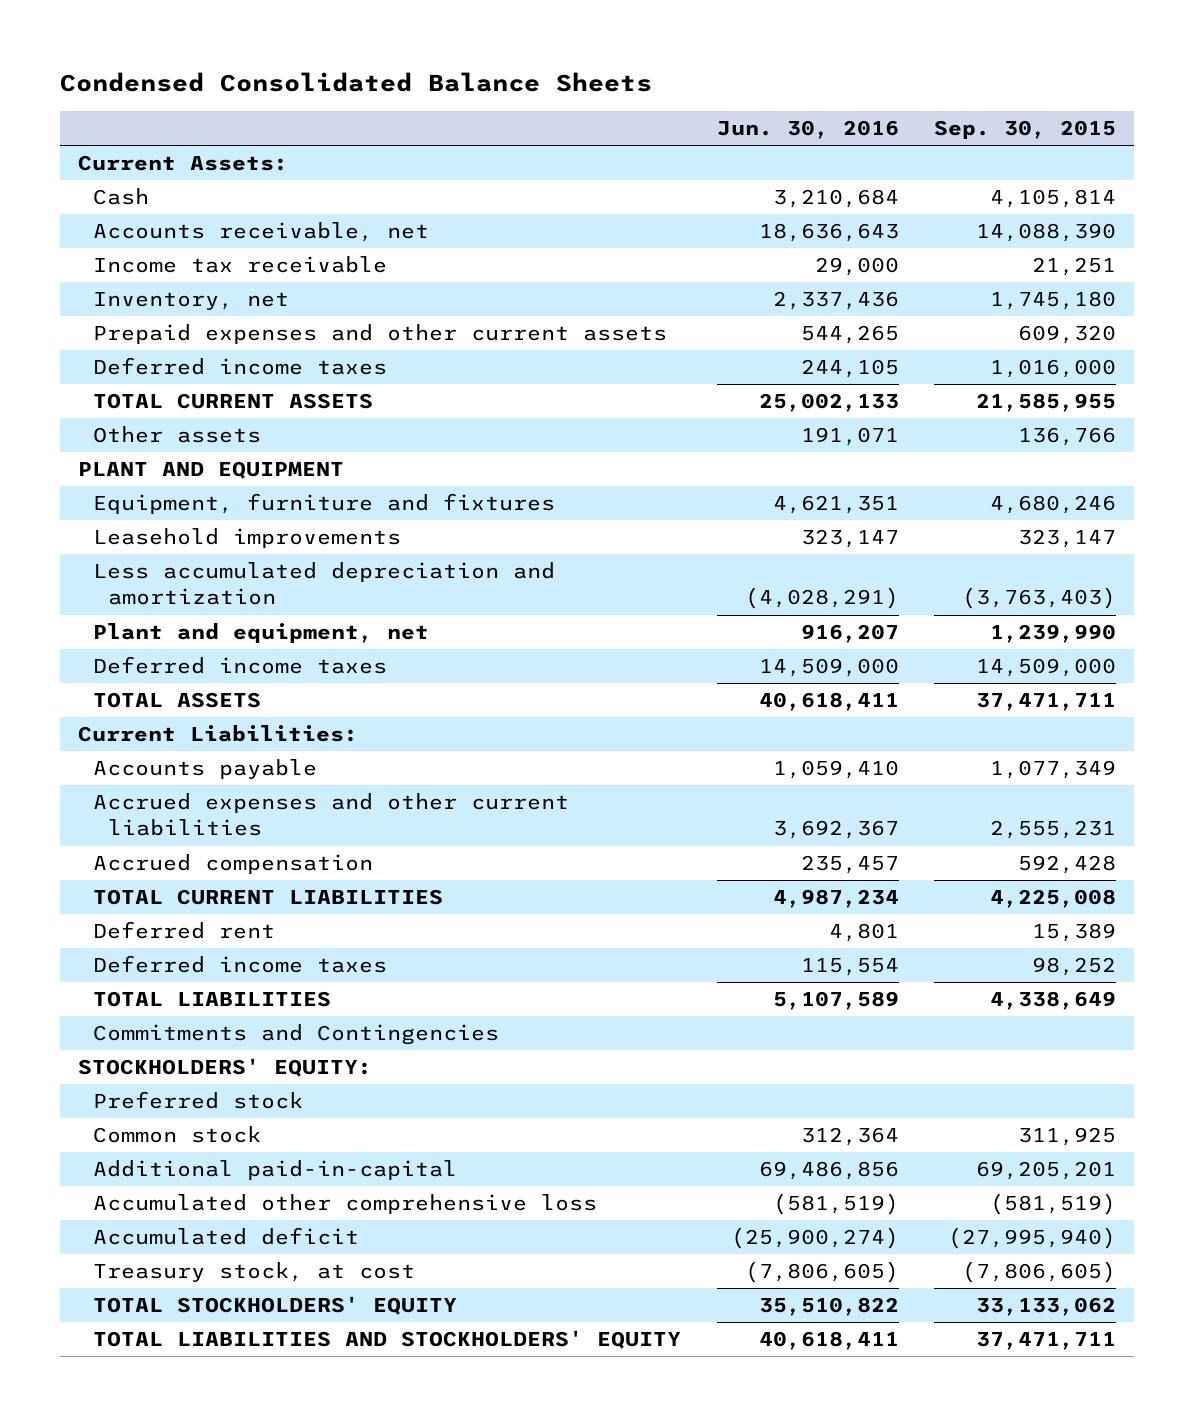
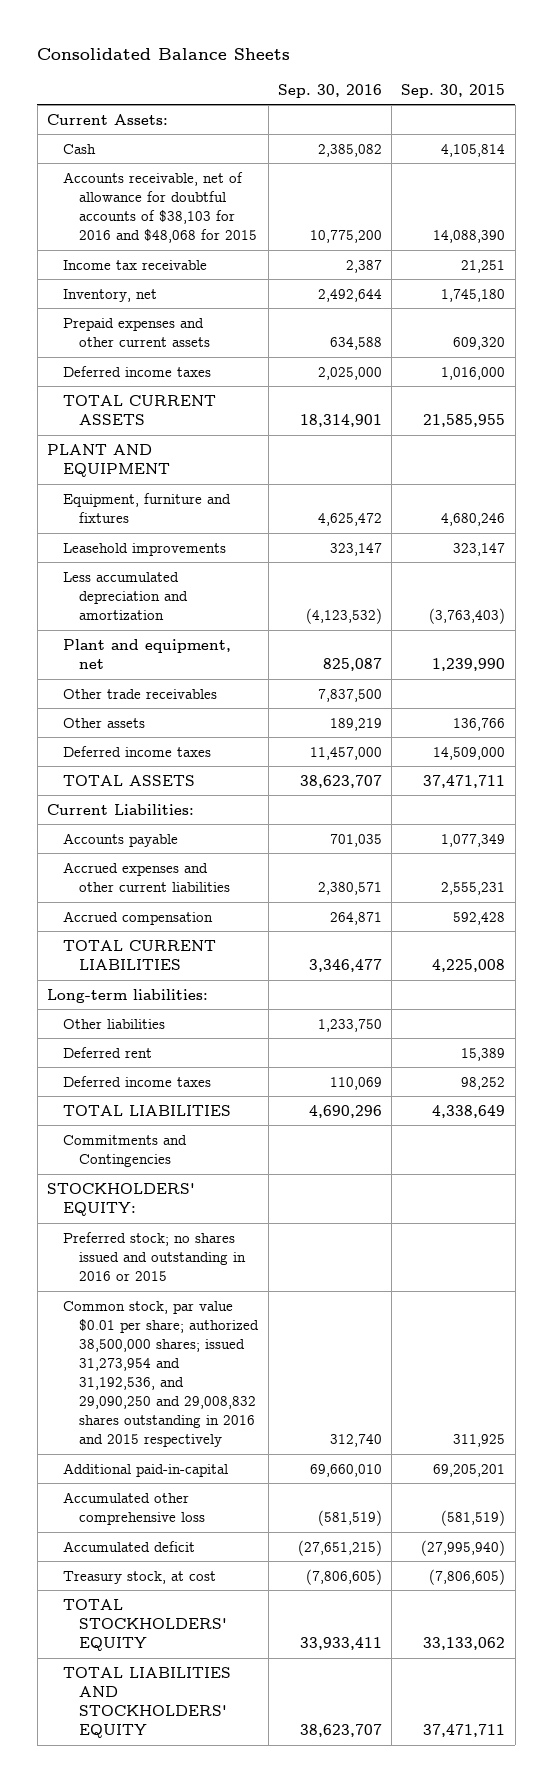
[59,71,652,92] Condensed Consolidated Balance Sheets -> [37,48,291,61] Consolidated Balance Sheets
[716,120,899,140] Jun. 30, 2016 -> none
none -> [277,83,382,98] Sep. 30, 2016
[92,222,429,243] Accounts receivable, net -> [63,171,258,243] Accounts receivable, net of allowance for doubtful accounts of $38,103 for 2016 and $48,068 for 2015
none -> [63,688,218,699] Other trade receivables
[92,426,261,444] Other assets -> [63,717,146,728] Other assets
none -> [47,988,209,1003] Long-term liabilities:
none -> [63,1018,166,1029] Other liabilities
[92,1091,303,1110] Preferred stock -> [63,1231,247,1281] Preferred stock; no shares issued and outstanding in 2016 or 2015
[92,1126,261,1144] Common stock -> [63,1300,260,1448] Common stock, par value $0.01 per share; authorized 38,500,000 shares; issued 31,273,954 and 31,192,536, and 29,090,250 and 29,008,832 shares outstanding in 2016 and 2015 respectively

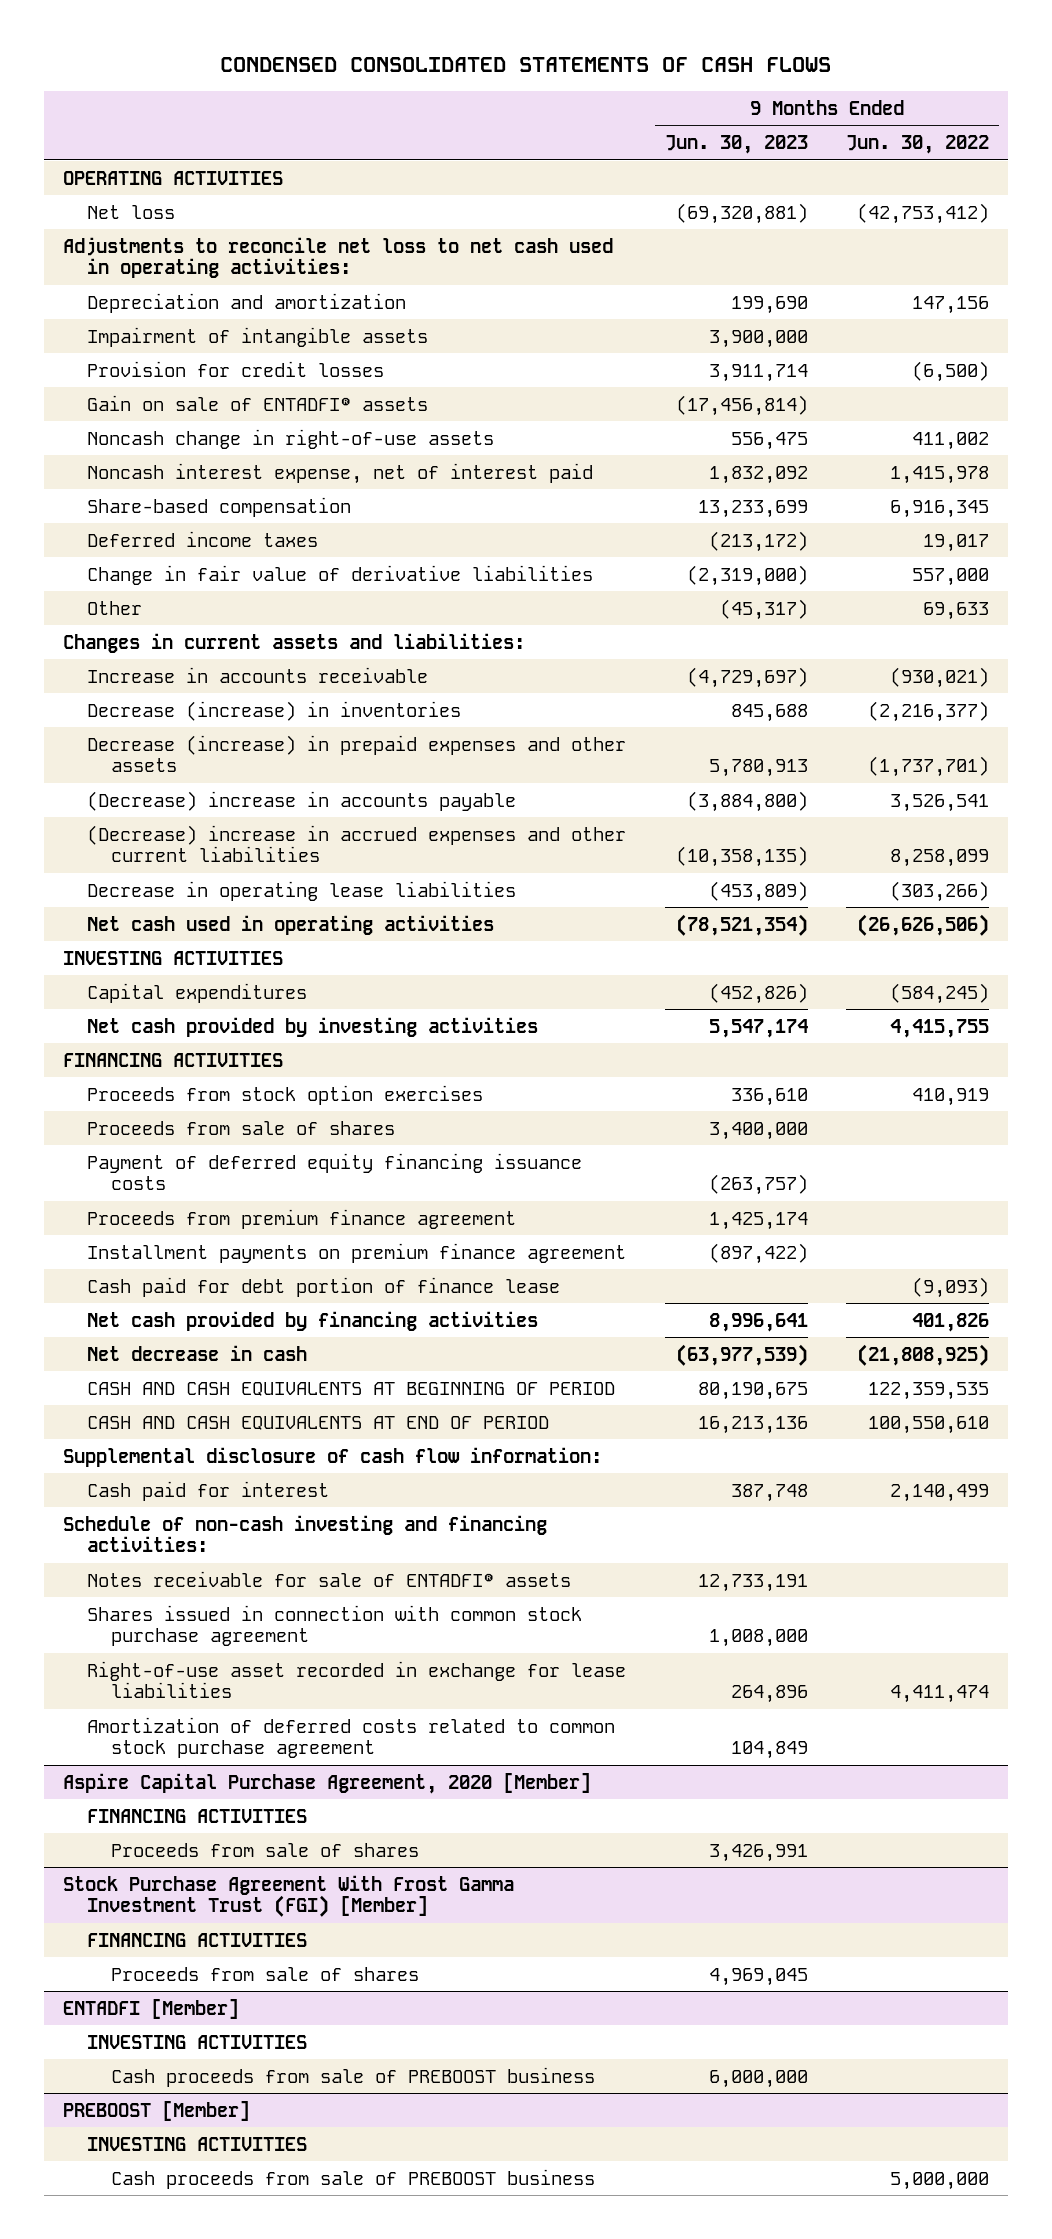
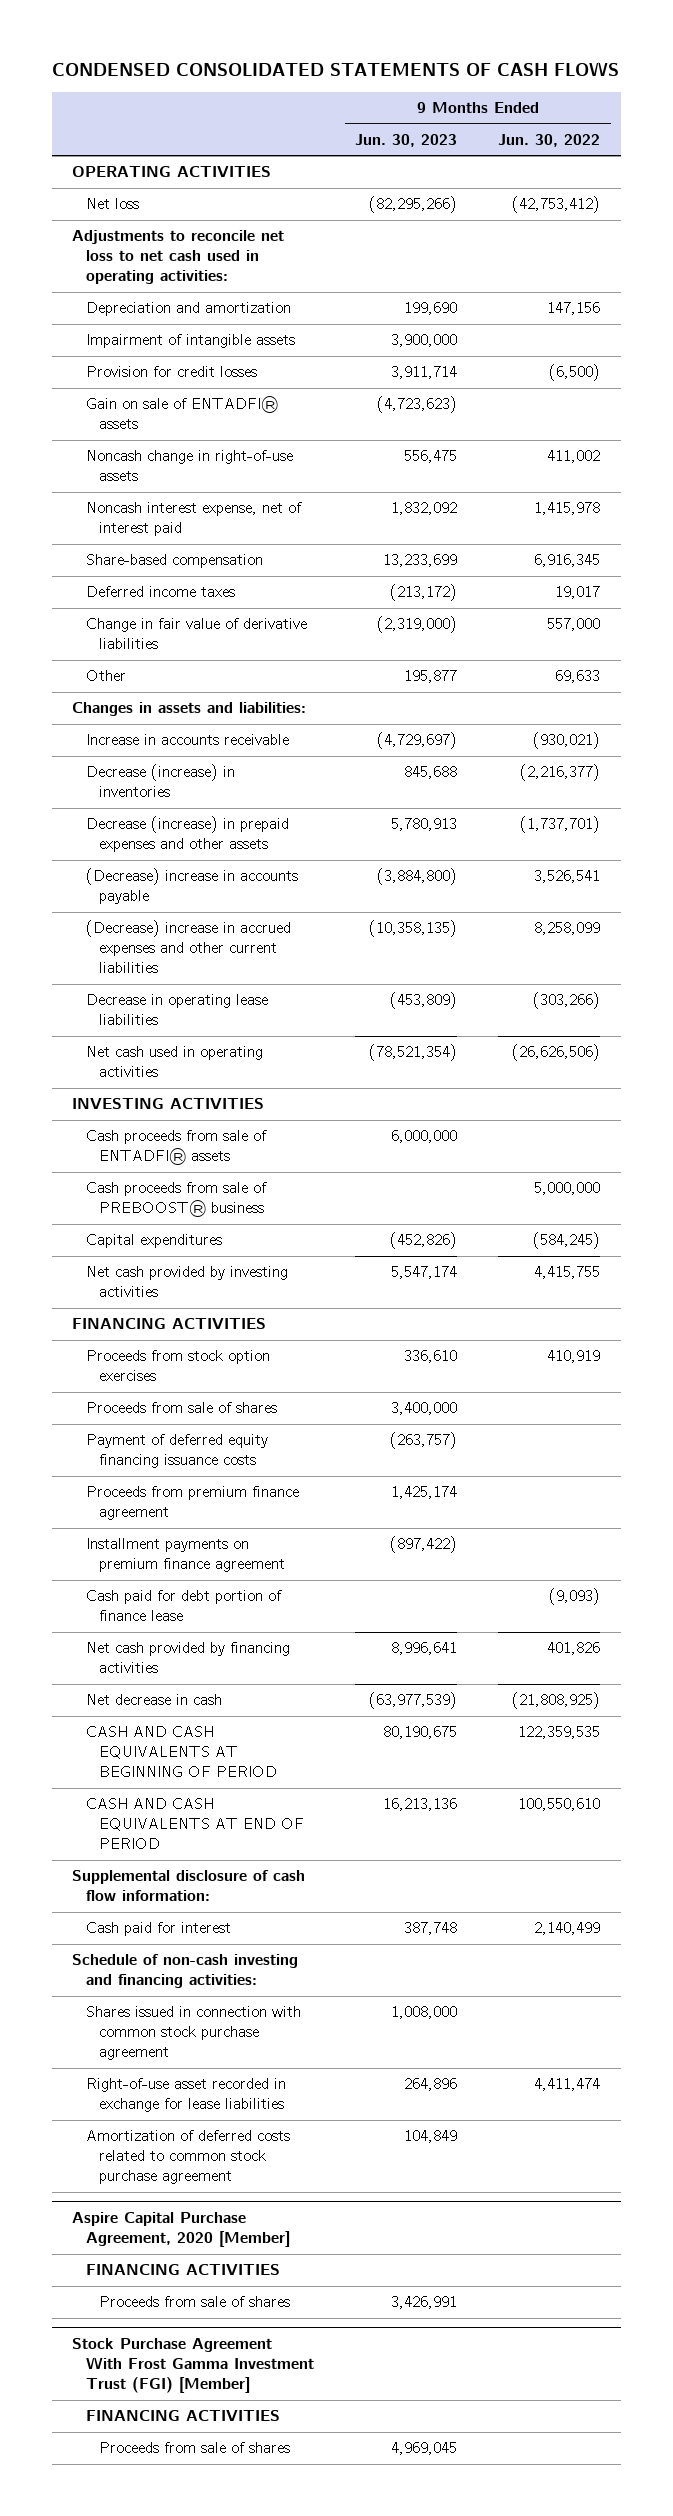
[675,202,808,224] (69,320,881) -> [369,196,458,214] (82,295,266)
[675,394,808,416] (17,456,814) -> [377,396,458,414] (4,723,623)
[719,598,808,620] (45,317) -> [404,670,458,684] 195,877
[63,632,526,653] Changes in current assets and liabilities: -> [72,702,307,717] Changes in assets and liabilities:
none -> [85,1130,267,1166] Cash proceeds from sale of ENTADFI® assets
none -> [85,1182,267,1218] Cash proceeds from sale of PREBOOST® business
[86,1570,571,1587] Notes receivable for sale of ENTADFI® assets -> none
[63,1998,240,2019] ENTADFI [Member] -> none
[86,2034,307,2049] INVESTING ACTIVITIES -> none
[110,2066,595,2087] Cash proceeds from sale of PREBOOST business -> none
[63,2100,251,2121] PREBOOST [Member] -> none
[86,2136,307,2151] INVESTING ACTIVITIES -> none
[110,2168,595,2189] Cash proceeds from sale of PREBOOST business -> none

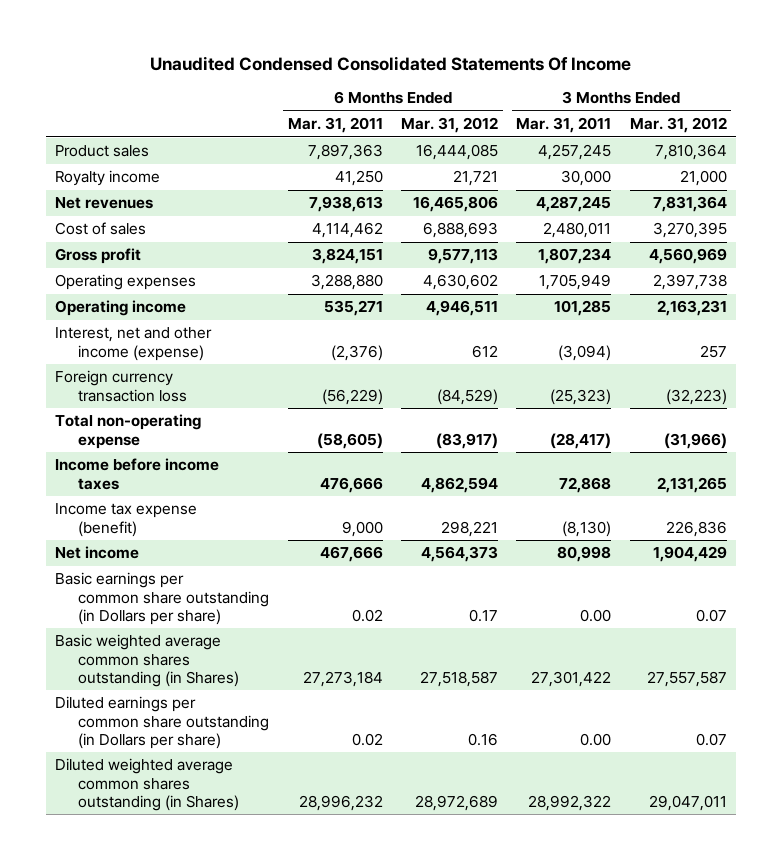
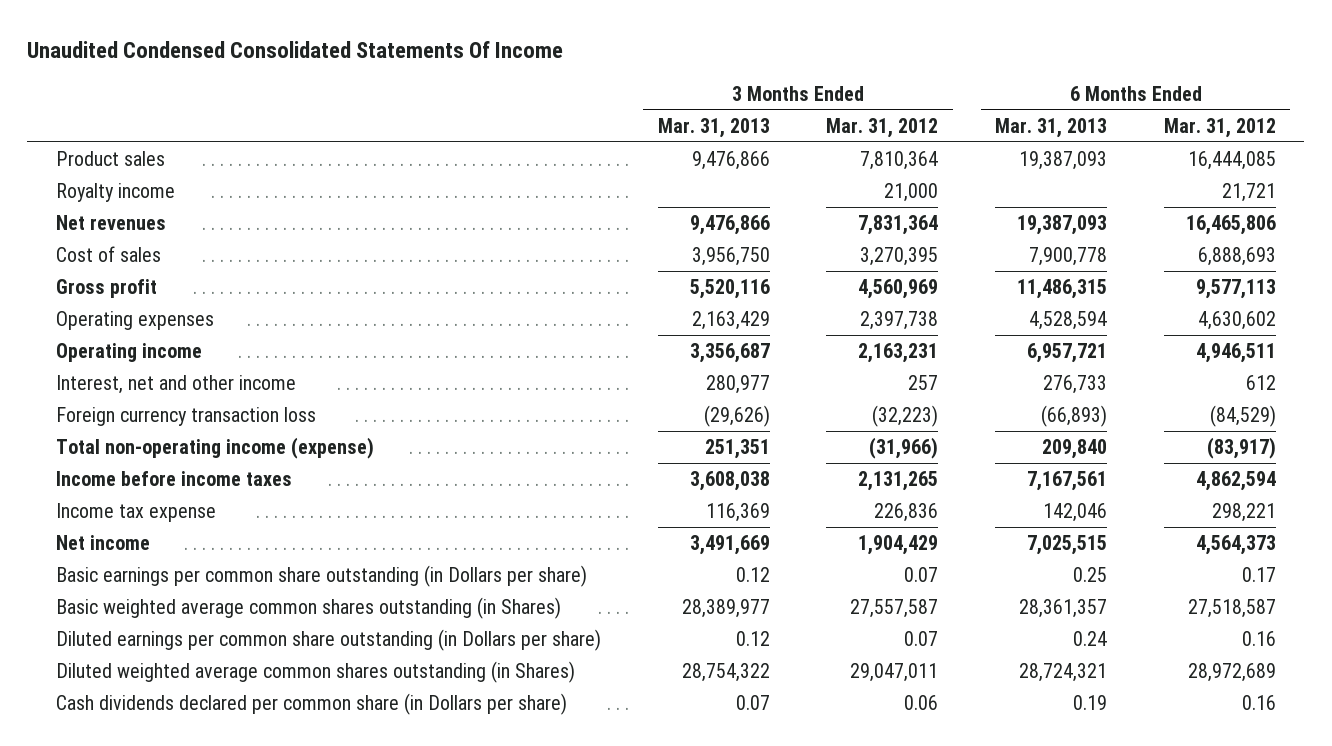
[287,117,383,134] Mar. 31, 2011 -> none
[516,117,612,134] Mar. 31, 2011 -> none
none -> [657,117,770,138] Mar. 31, 2013
none -> [995,117,1108,138] Mar. 31, 2013
[55,327,213,361] Interest, net and other income (expense) -> [55,374,296,394] Interest, net and other income
[55,414,202,449] Total non-operating expense -> [55,436,374,459] Total non-operating income (expense)
[55,503,198,537] Income tax expense (benefit) -> [55,502,216,522] Income tax expense
none -> [55,692,567,715] Cash dividends declared per common share (in Dollars per share)

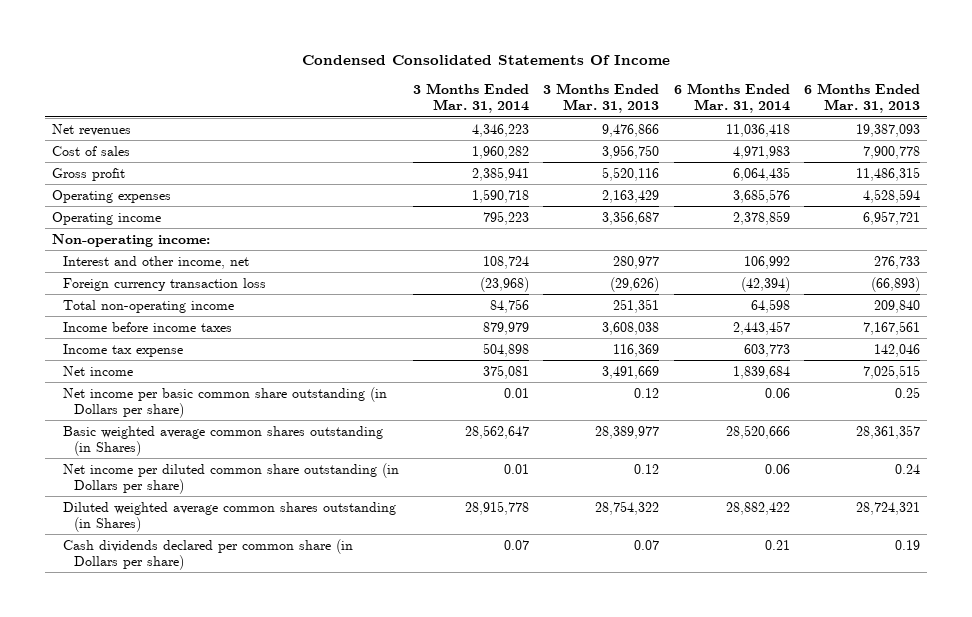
[27,41,564,59] Unaudited Condensed Consolidated Statements Of Income -> [301,55,670,66] Condensed Consolidated Statements Of Income
[826,117,939,138] Mar. 31, 2012 -> none
[1163,117,1276,138] Mar. 31, 2012 -> none
none -> [413,83,530,114] 3 Months Ended Mar. 31, 2014
none -> [673,83,790,114] 6 Months Ended Mar. 31, 2014
[55,150,165,166] Product sales -> none
[55,182,175,202] Royalty income -> none
none -> [51,233,210,247] Non-operating income:
[55,374,296,394] Interest, net and other income -> [62,255,249,269] Interest and other income, net
[55,436,374,459] Total non-operating income (expense) -> [62,299,234,313] Total non-operating income
[55,564,587,587] Basic earnings per common share outstanding (in Dollars per share) -> [62,386,387,418] Net income per basic common share outstanding (in Dollars per share)
[55,628,601,651] Diluted earnings per common share outstanding (in Dollars per share) -> [62,462,399,494] Net income per diluted common share outstanding (in Dollars per share)

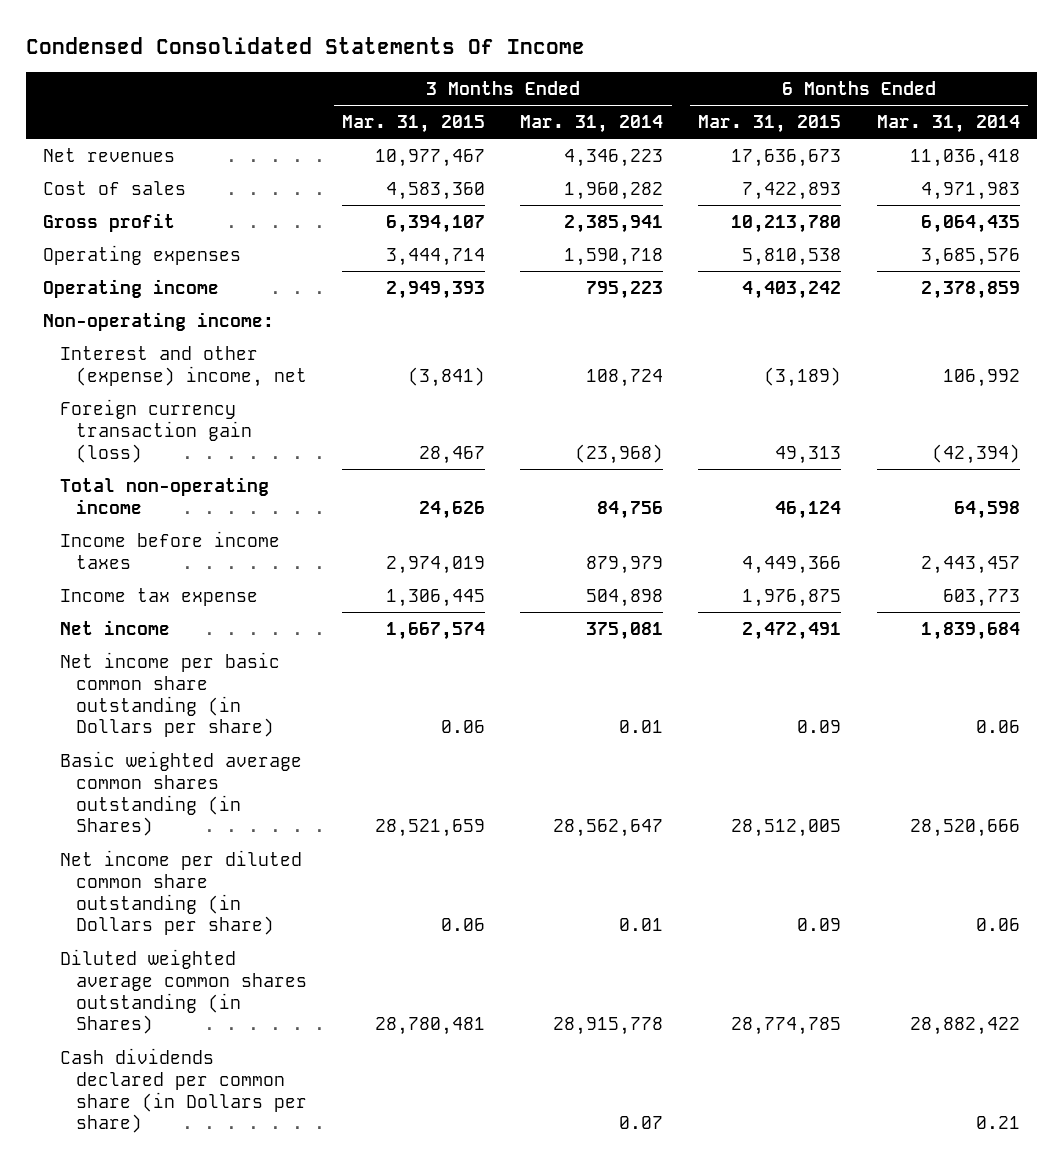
[543,83,660,114] 3 Months Ended Mar. 31, 2013 -> none
[803,83,920,114] 6 Months Ended Mar. 31, 2013 -> none
none -> [342,115,486,134] Mar. 31, 2015
none -> [698,115,842,134] Mar. 31, 2015
[62,255,249,269] Interest and other income, net -> [59,345,308,387] Interest and other (expense) income, net
[62,277,266,291] Foreign currency transaction loss -> [59,398,253,463] Foreign currency transaction gain (loss)

